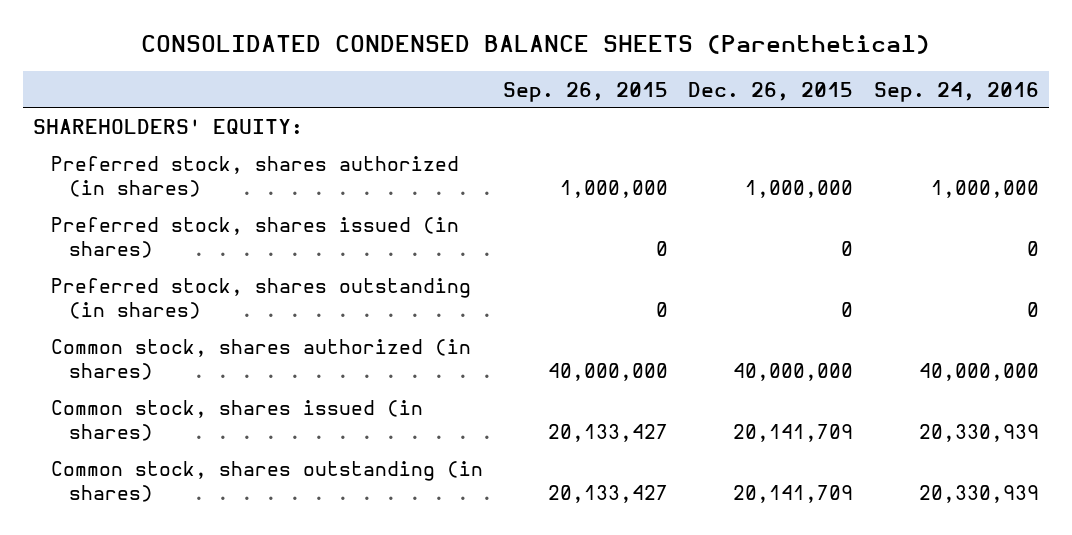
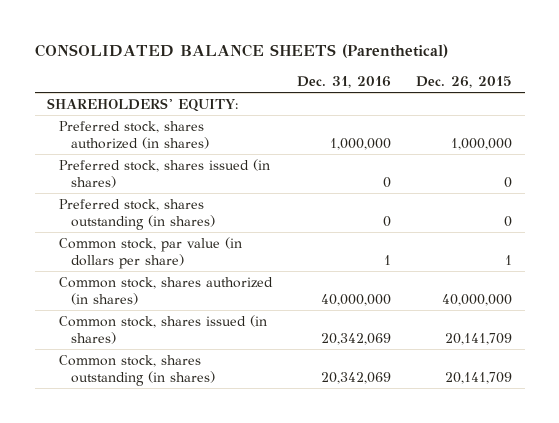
[140,35,930,55] CONSOLIDATED CONDENSED BALANCE SHEETS (Parenthetical) -> [34,44,448,59] CONSOLIDATED BALANCE SHEETS (Parenthetical)
[503,81,669,102] Sep. 26, 2015 -> none
[873,81,1039,102] Sep. 24, 2016 -> none
none -> [297,76,392,89] Dec. 31, 2016
none -> [59,236,243,270] Common stock, par value (in dollars per share)

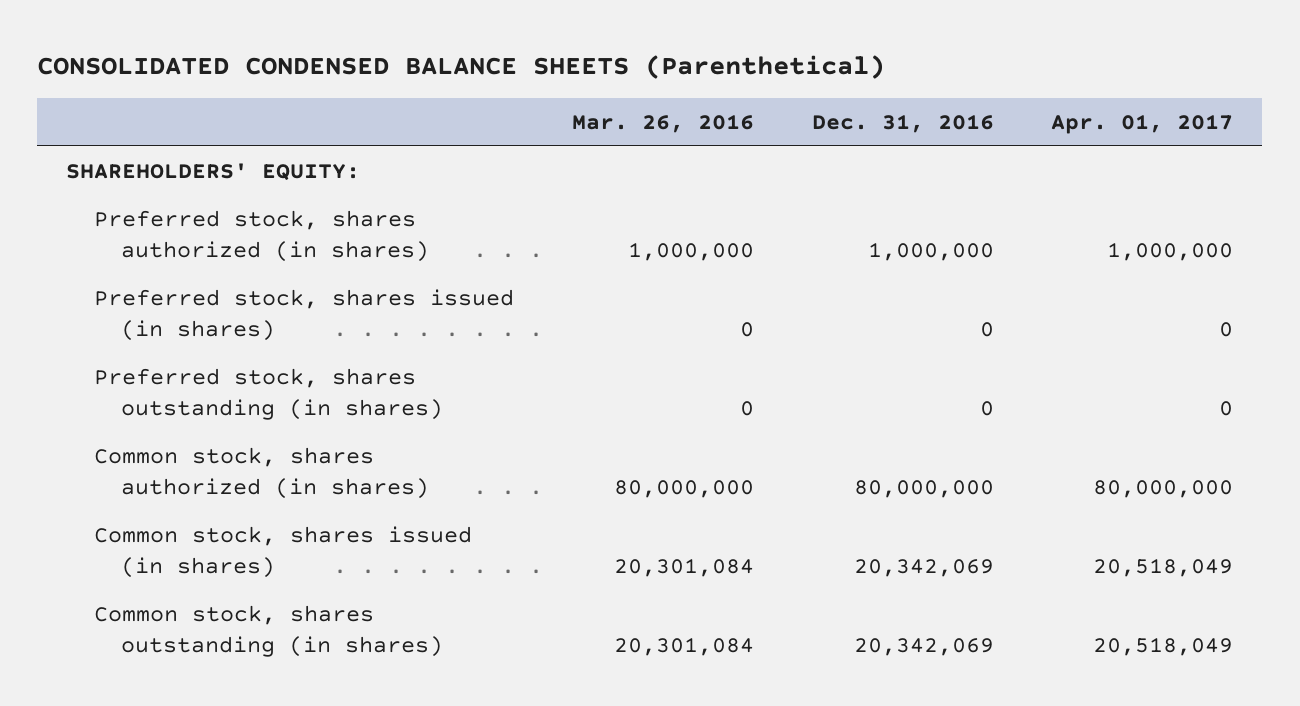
[34,44,448,59] CONSOLIDATED BALANCE SHEETS (Parenthetical) -> [37,54,886,79] CONSOLIDATED CONDENSED BALANCE SHEETS (Parenthetical)
[416,76,513,89] Dec. 26, 2015 -> none
none -> [571,113,754,133] Mar. 26, 2016
none -> [1051,113,1234,134] Apr. 01, 2017
[59,236,243,270] Common stock, par value (in dollars per share) -> none
[321,294,392,307] 40,000,000 -> [853,479,994,498] 80,000,000

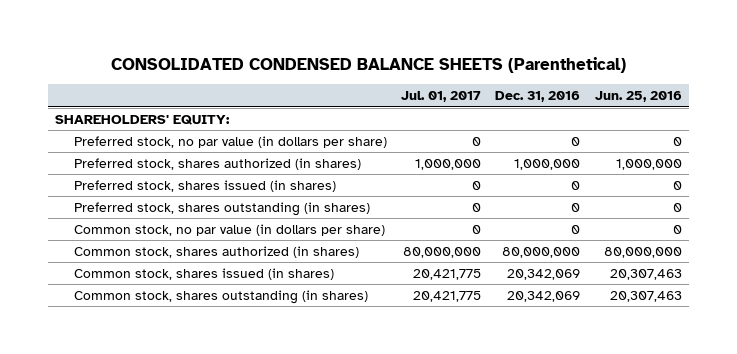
[571,113,754,133] Mar. 26, 2016 -> none
[1051,113,1234,134] Apr. 01, 2017 -> none
none -> [401,91,482,103] Jul. 01, 2017
none -> [594,91,682,103] Jun. 25, 2016
none -> [73,136,387,149] Preferred stock, no par value (in dollars per share)
none -> [73,224,385,237] Common stock, no par value (in dollars per share)

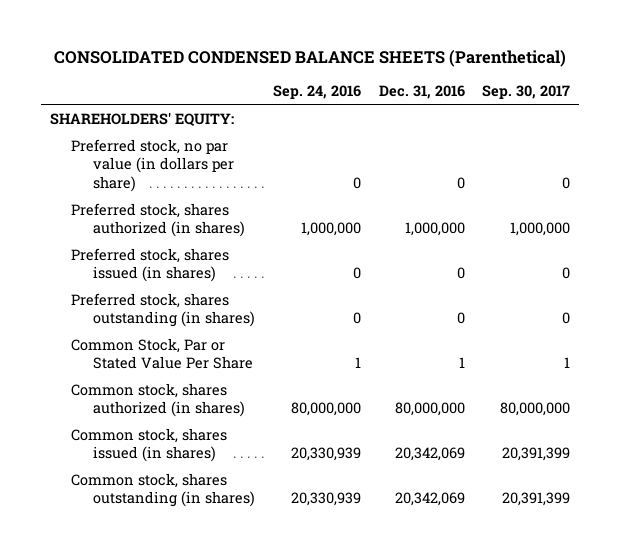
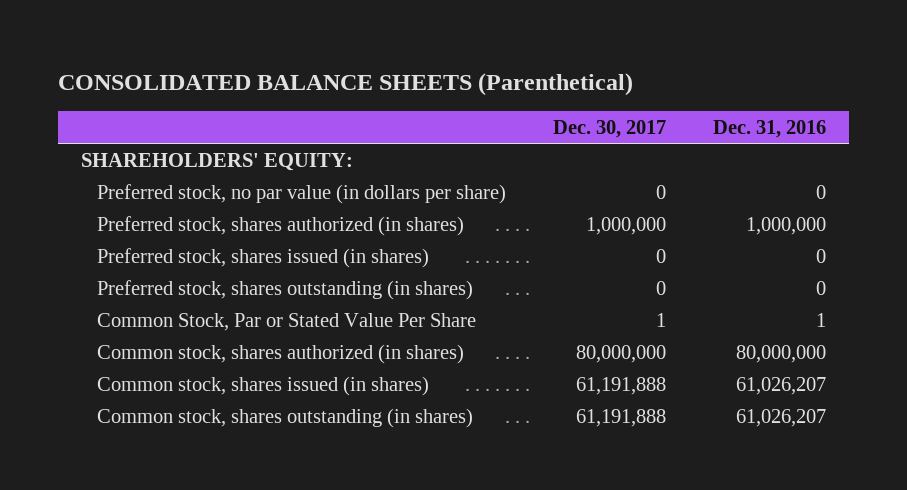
[54,50,567,68] CONSOLIDATED CONDENSED BALANCE SHEETS (Parenthetical) -> [57,73,633,97] CONSOLIDATED BALANCE SHEETS (Parenthetical)
[272,84,361,99] Sep. 24, 2016 -> none
[482,84,571,99] Sep. 30, 2017 -> none
none -> [553,119,667,138] Dec. 30, 2017
[394,447,465,462] 20,342,069 -> [735,376,826,395] 61,026,207
[394,492,465,507] 20,342,069 -> [735,408,826,427] 61,026,207

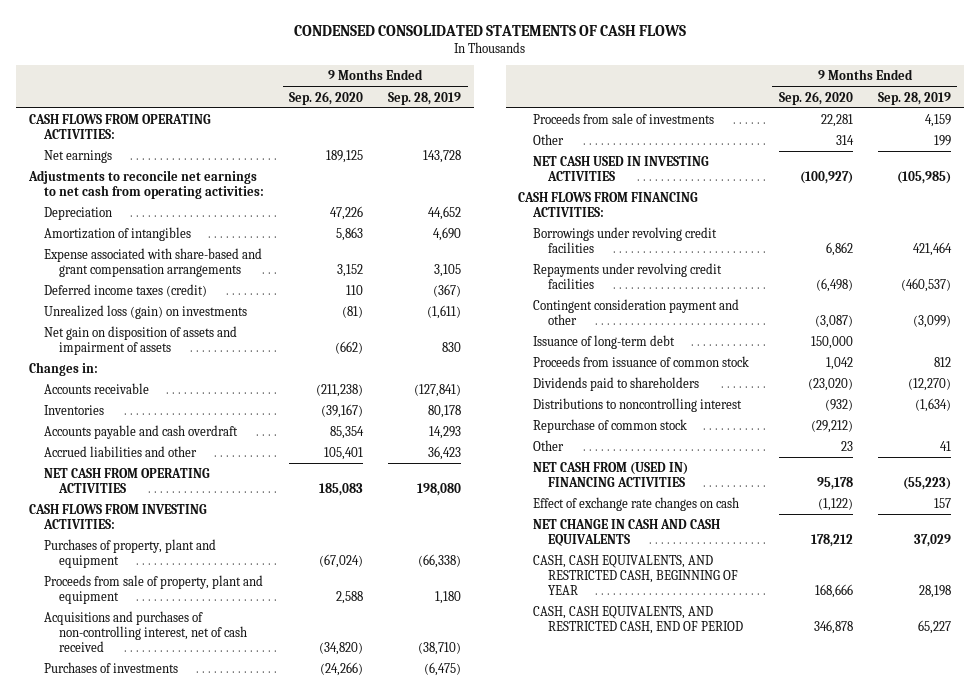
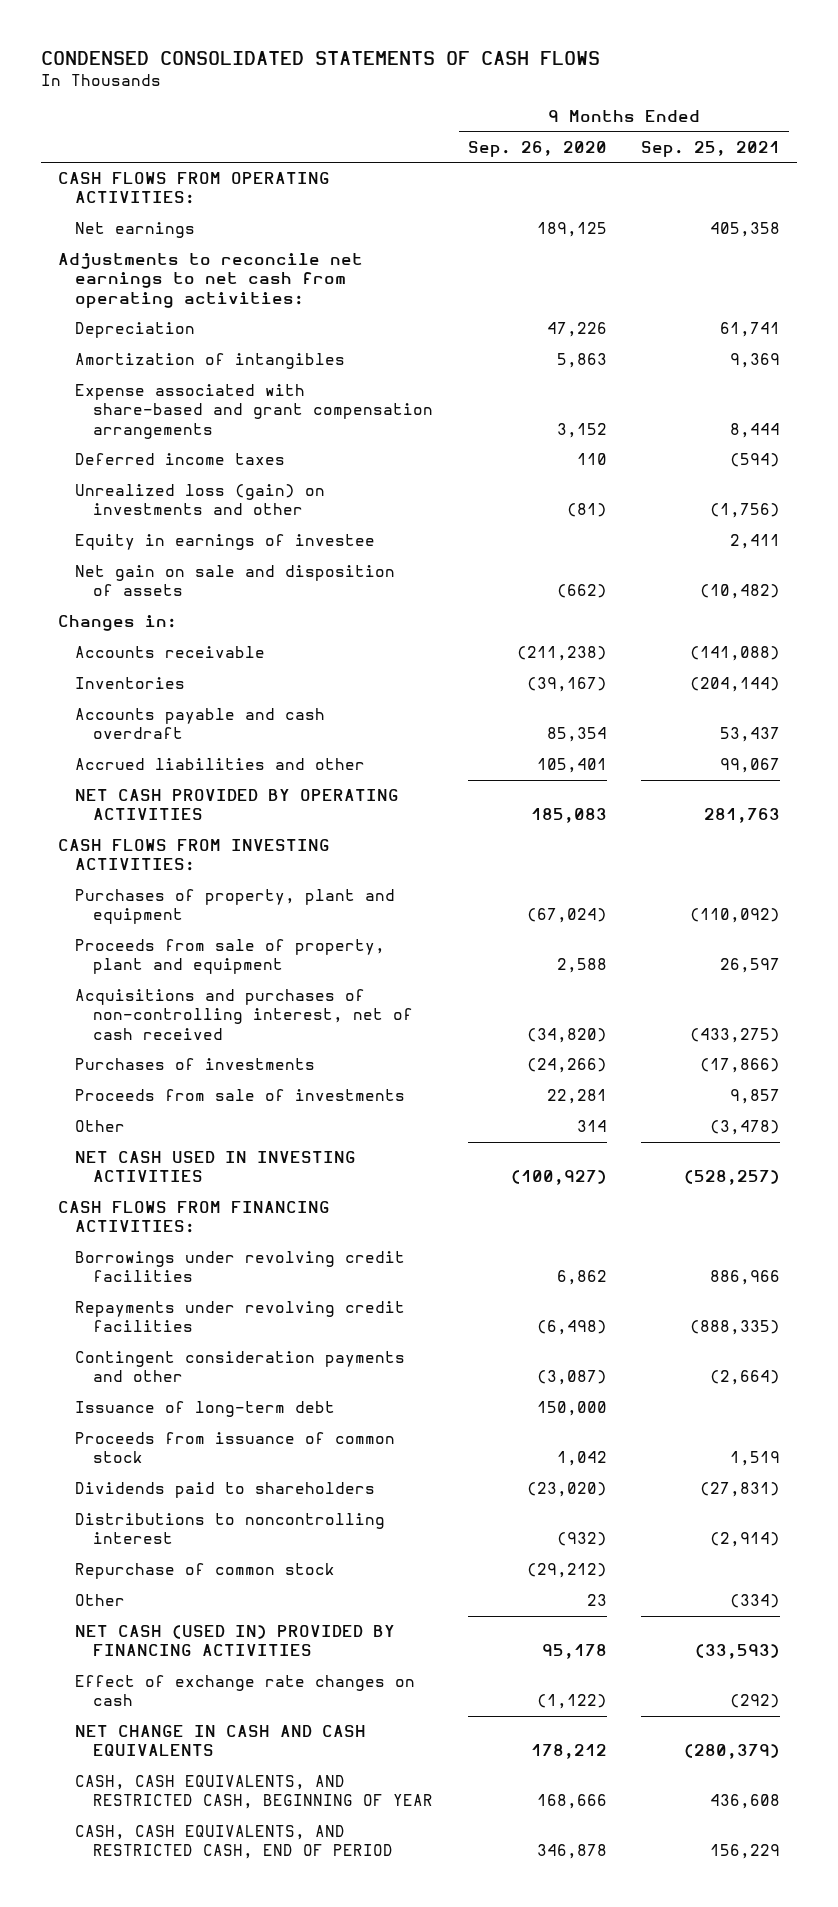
[388,91,462,105] Sep. 28, 2019 -> none
none -> [640,140,780,157] Sep. 25, 2021
[43,283,207,297] Deferred income taxes (credit) -> [75,453,286,466] Deferred income taxes
[43,304,247,319] Unrealized loss (gain) on investments -> [75,484,326,516] Unrealized loss (gain) on investments and other
none -> [75,534,376,551] Equity in earnings of investee
[43,325,237,355] Net gain on disposition of assets and impairment of assets -> [75,565,396,597] Net gain on sale and disposition of assets
[43,467,210,493] NET CASH FROM OPERATING ACTIVITIES -> [75,789,400,821] NET CASH PROVIDED BY OPERATING ACTIVITIES
[533,298,740,325] Contingent consideration payment and other -> [75,1351,406,1383] Contingent consideration payments and other
[533,461,689,487] NET CASH FROM (USED IN) FINANCING ACTIVITIES -> [75,1625,396,1657] NET CASH (USED IN) PROVIDED BY FINANCING ACTIVITIES

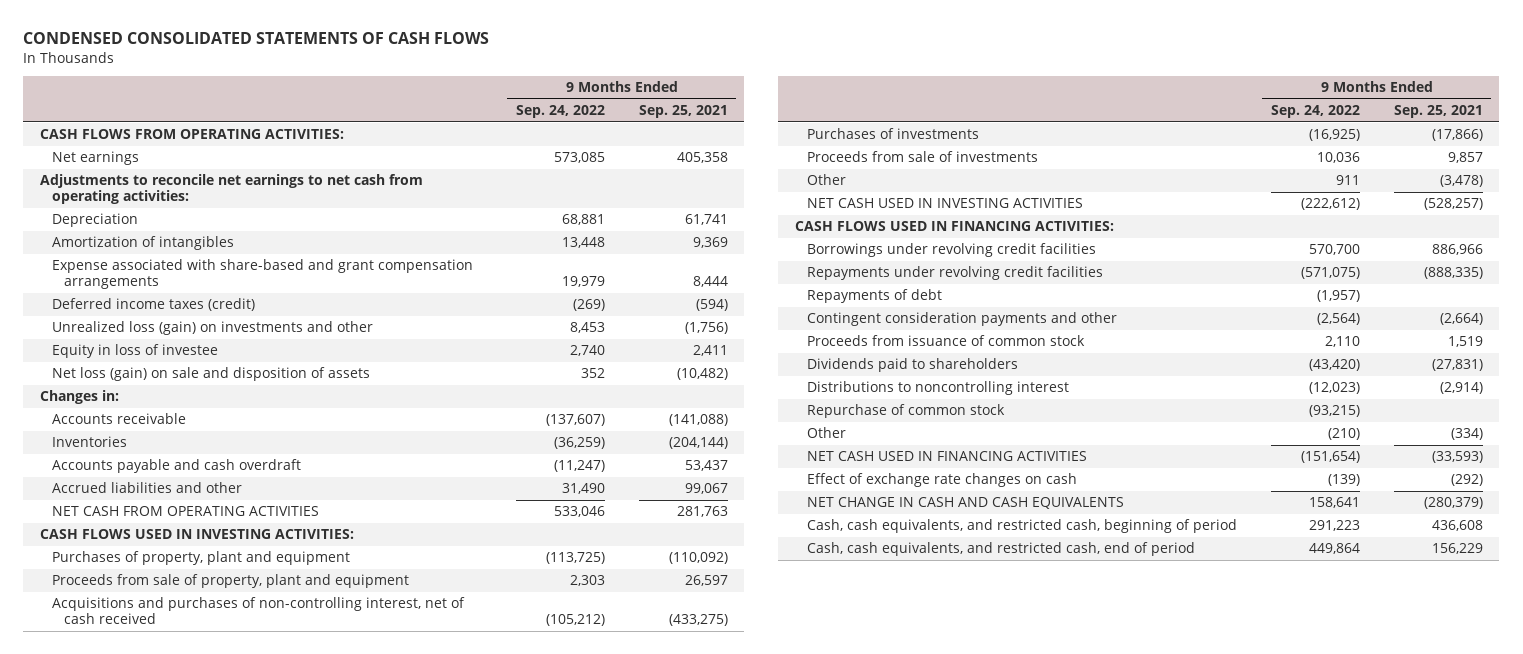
[467,140,607,157] Sep. 26, 2020 -> none
none -> [515,105,605,119] Sep. 24, 2022
[75,453,286,466] Deferred income taxes -> [52,298,256,312] Deferred income taxes (credit)
[75,534,376,551] Equity in earnings of investee -> [52,344,219,359] Equity in loss of investee
[75,565,396,597] Net gain on sale and disposition of assets -> [52,367,371,382] Net loss (gain) on sale and disposition of assets
[75,789,400,821] NET CASH PROVIDED BY OPERATING ACTIVITIES -> [52,506,320,517] NET CASH FROM OPERATING ACTIVITIES
[57,839,330,872] CASH FLOWS FROM INVESTING ACTIVITIES: -> [40,529,355,540] CASH FLOWS USED IN INVESTING ACTIVITIES:
[57,1201,330,1234] CASH FLOWS FROM FINANCING ACTIVITIES: -> [795,221,1115,232] CASH FLOWS USED IN FINANCING ACTIVITIES:
none -> [807,289,943,304] Repayments of debt
[75,1401,336,1418] Issuance of long-term debt -> none
[75,1625,396,1657] NET CASH (USED IN) PROVIDED BY FINANCING ACTIVITIES -> [807,451,1088,462] NET CASH USED IN FINANCING ACTIVITIES
[75,1775,434,1810] CASH, CASH EQUIVALENTS, AND RESTRICTED CASH, BEGINNING OF YEAR -> [807,519,1238,534] Cash, cash equivalents, and restricted cash, beginning of period
[75,1825,394,1860] CASH, CASH EQUIVALENTS, AND RESTRICTED CASH, END OF PERIOD -> [807,542,1196,557] Cash, cash equivalents, and restricted cash, end of period

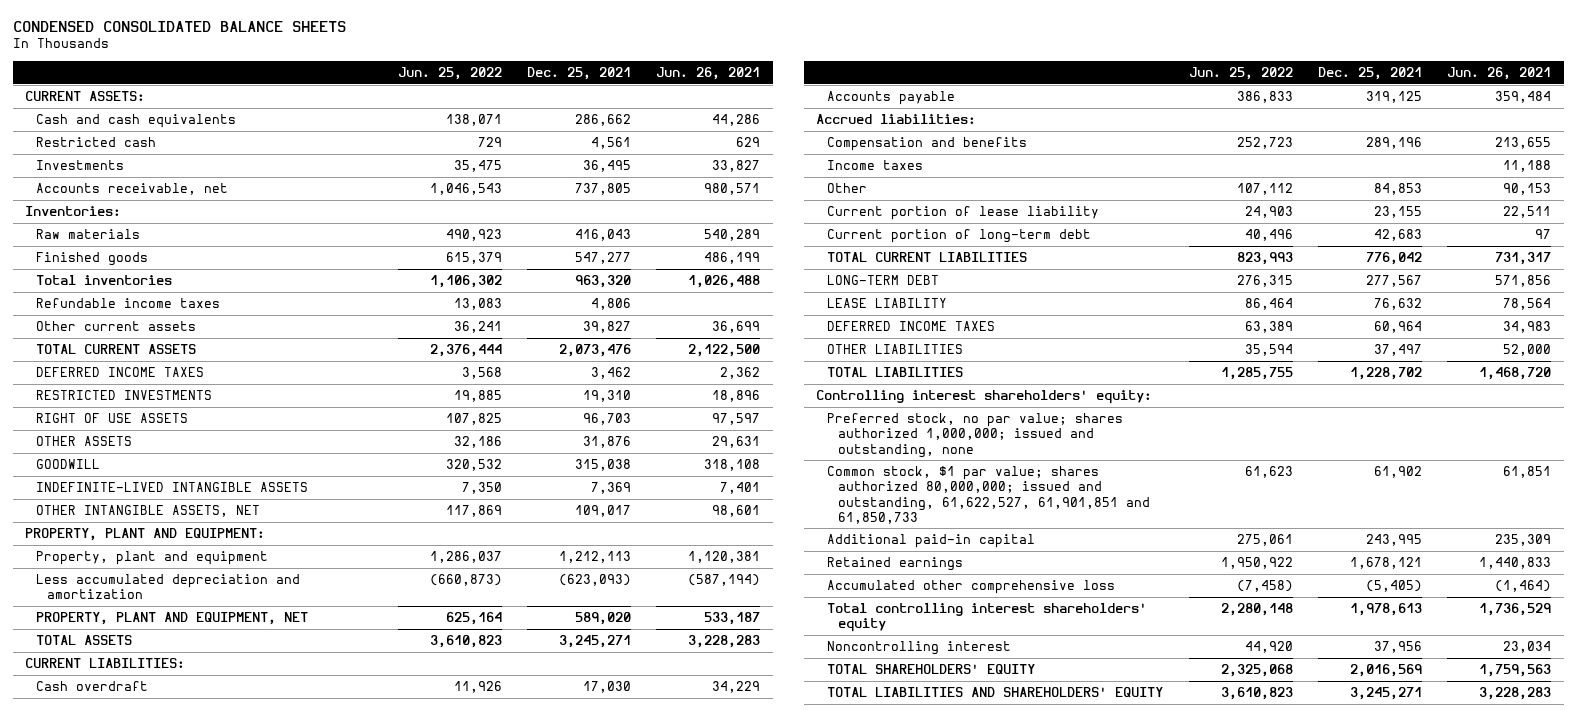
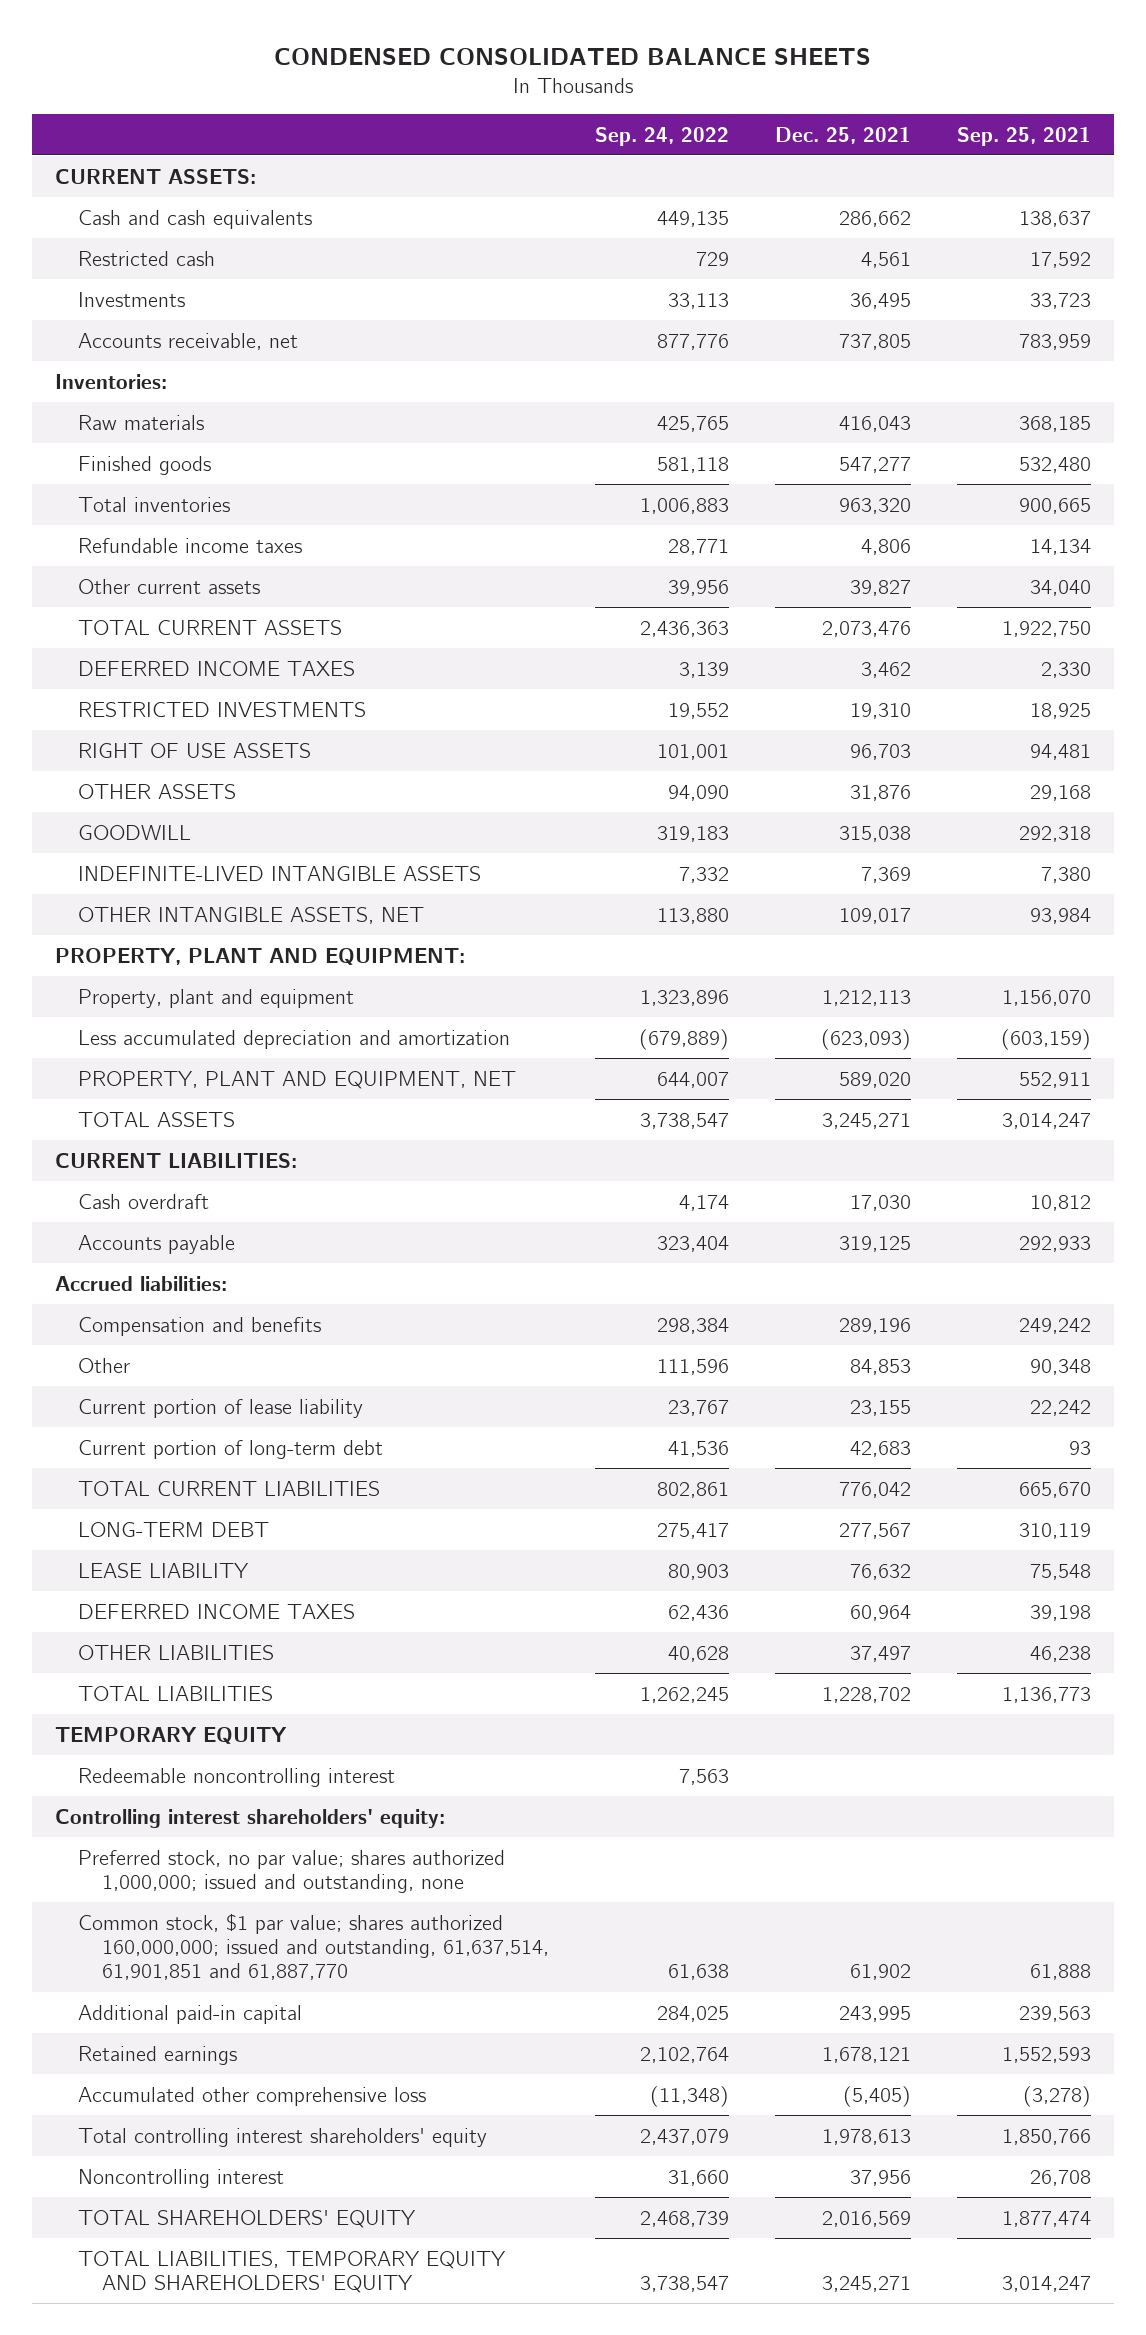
[397,66,502,80] Jun. 25, 2022 -> none
[656,66,761,80] Jun. 26, 2021 -> none
none -> [594,126,729,146] Sep. 24, 2022
none -> [957,126,1092,146] Sep. 25, 2021
[827,160,924,171] Income taxes -> none
none -> [55,1726,288,1744] TEMPORARY EQUITY
none -> [78,1767,396,1787] Redeemable noncontrolling interest
[827,466,1151,524] Common stock, $1 par value; shares authorized 80,000,000; issued and outstanding, 61,622,527, 61,901,851 and 61,850,733 -> [78,1912,549,1981] Common stock, $1 par value; shares authorized 160,000,000; issued and outstanding, 61,637,514, 61,901,851 and 61,887,770
[827,687,1164,698] TOTAL LIABILITIES AND SHAREHOLDERS' EQUITY -> [78,2250,507,2294] TOTAL LIABILITIES, TEMPORARY EQUITY AND SHAREHOLDERS' EQUITY

